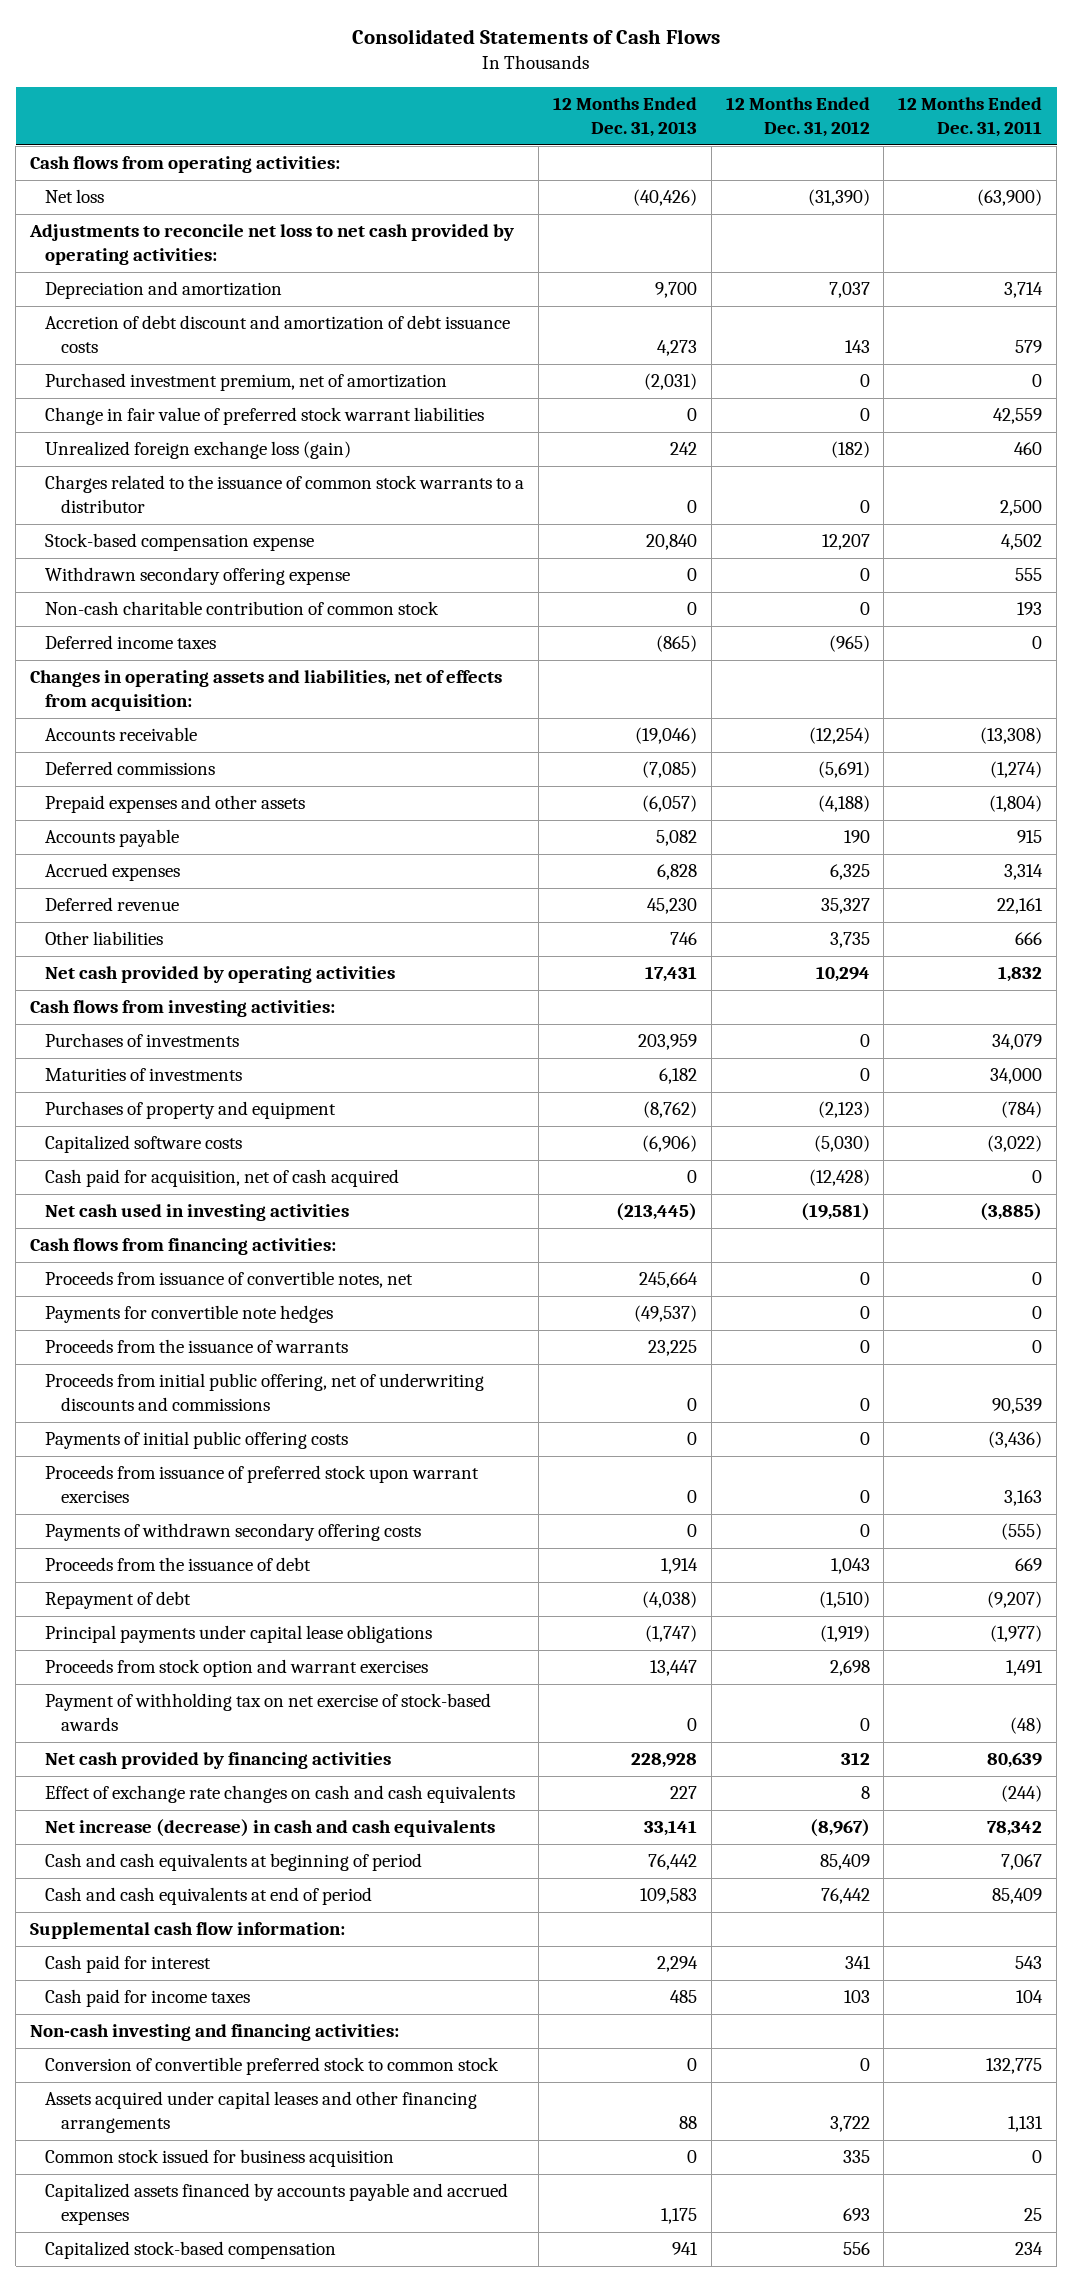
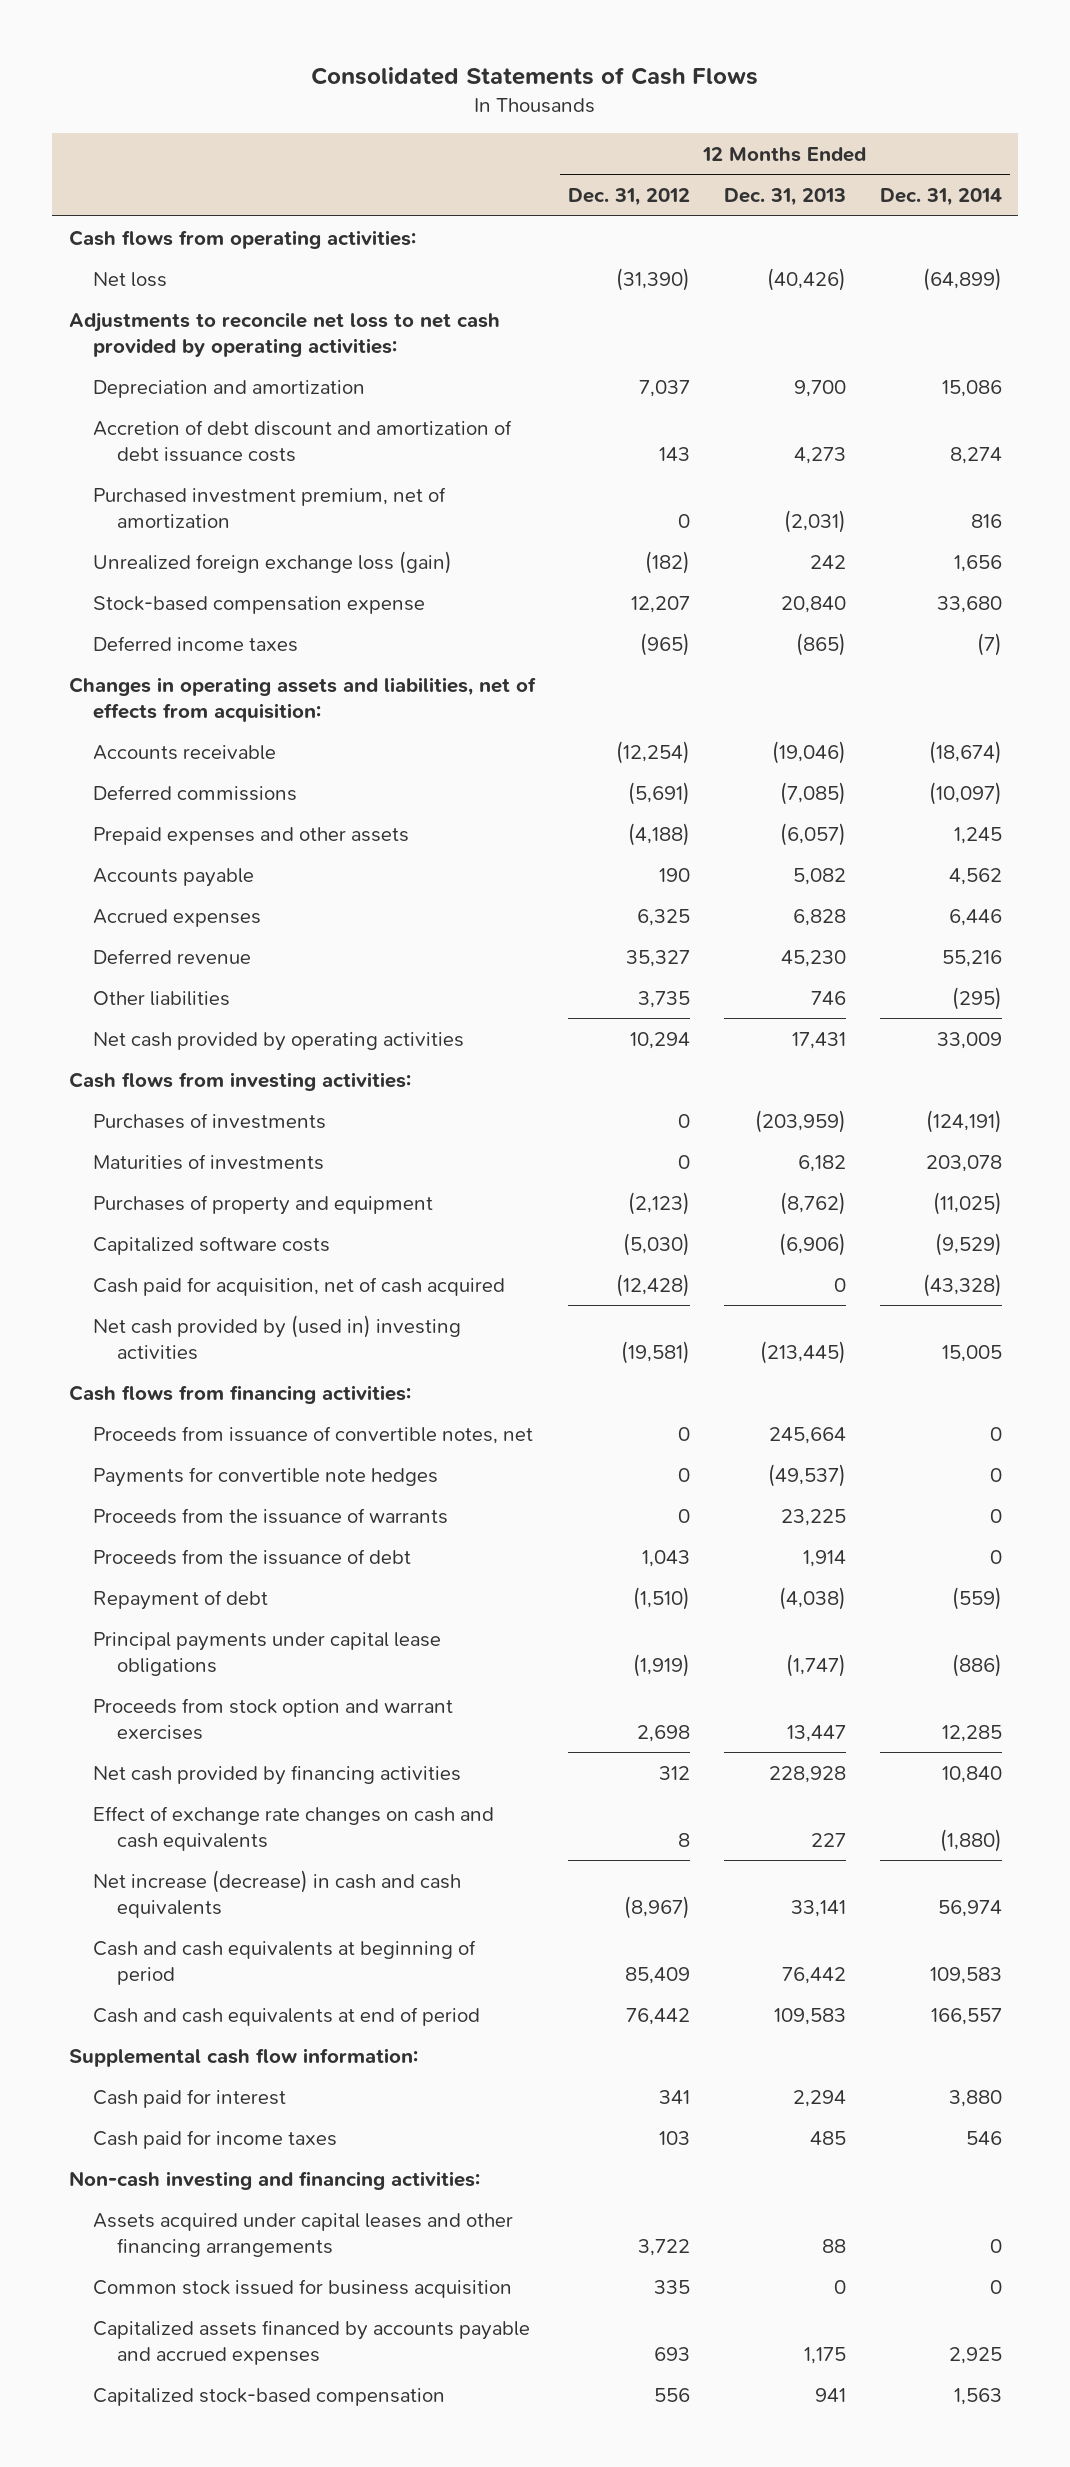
[898,97,1043,137] 12 Months Ended Dec. 31, 2011 -> none
none -> [879,188,1002,207] Dec. 31, 2014
[45,407,485,426] Change in fair value of preferred stock warrant liabilities -> none
[45,475,525,513] Charges related to the issuance of common stock warrants to a distributor -> none
[45,567,351,586] Withdrawn secondary offering expense -> none
[45,601,440,616] Non-cash charitable contribution of common stock -> none
[637,1034,697,1051] 203,959 -> [754,1109,846,1133] (203,959)
[45,1204,350,1222] Net cash used in investing activities -> [92,1314,461,1360] Net cash provided by (used in) investing activities
[45,1373,485,1411] Proceeds from initial public offering, net of underwriting discounts and commissions -> none
[45,1431,349,1450] Payments of initial public offering costs -> none
[45,1465,480,1503] Proceeds from issuance of preferred stock upon warrant exercises -> none
[45,1523,422,1542] Payments of withdrawn secondary offering costs -> none
[45,1693,492,1731] Payment of withholding tax on net exercise of stock-based awards -> none
[45,2057,500,2076] Conversion of convertible preferred stock to common stock -> none

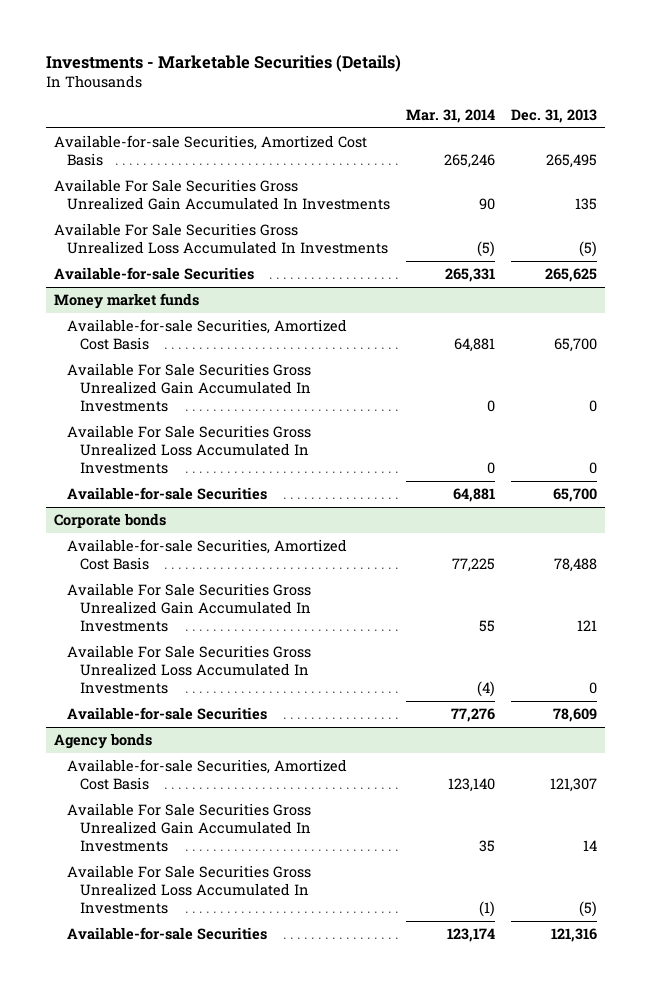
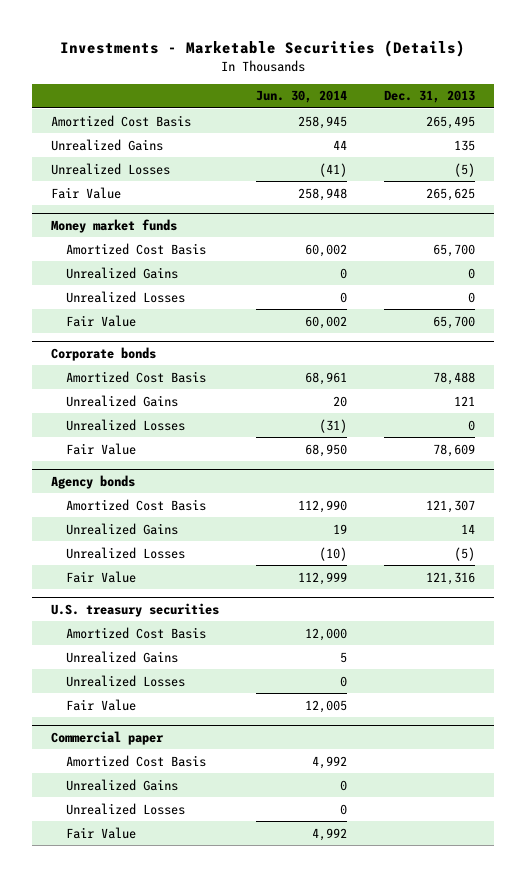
[405,108,495,123] Mar. 31, 2014 -> none
none -> [256,90,348,104] Jun. 30, 2014
[54,135,368,167] Available-for-sale Securities, Amortized Cost Basis -> [50,114,191,127] Amortized Cost Basis
[54,179,390,211] Available For Sale Securities Gross Unrealized Gain Accumulated In Investments -> [50,138,163,151] Unrealized Gains
[54,223,388,255] Available For Sale Securities Gross Unrealized Loss Accumulated In Investments -> [50,162,170,175] Unrealized Losses
[54,267,255,281] Available-for-sale Securities -> [50,186,121,199] Fair Value
[66,319,347,351] Available-for-sale Securities, Amortized Cost Basis -> [65,242,206,255] Amortized Cost Basis
[66,363,311,413] Available For Sale Securities Gross Unrealized Gain Accumulated In Investments -> [65,266,178,279] Unrealized Gains
[66,425,311,475] Available For Sale Securities Gross Unrealized Loss Accumulated In Investments -> [65,290,185,303] Unrealized Losses
[66,487,267,501] Available-for-sale Securities -> [65,314,136,327] Fair Value
[66,539,347,571] Available-for-sale Securities, Amortized Cost Basis -> [65,370,206,383] Amortized Cost Basis
[66,583,311,633] Available For Sale Securities Gross Unrealized Gain Accumulated In Investments -> [65,394,178,407] Unrealized Gains
[66,645,311,695] Available For Sale Securities Gross Unrealized Loss Accumulated In Investments -> [65,418,185,431] Unrealized Losses
[66,707,267,721] Available-for-sale Securities -> [65,442,136,455] Fair Value
[66,759,347,791] Available-for-sale Securities, Amortized Cost Basis -> [65,498,206,511] Amortized Cost Basis
[66,803,311,853] Available For Sale Securities Gross Unrealized Gain Accumulated In Investments -> [65,522,178,535] Unrealized Gains
[66,865,311,915] Available For Sale Securities Gross Unrealized Loss Accumulated In Investments -> [65,546,185,559] Unrealized Losses
[66,927,267,941] Available-for-sale Securities -> [65,570,136,583] Fair Value
none -> [50,602,219,617] U.S. treasury securities
none -> [65,626,206,639] Amortized Cost Basis
none -> [65,650,178,663] Unrealized Gains
none -> [65,674,185,687] Unrealized Losses
none -> [65,698,136,711] Fair Value
none -> [50,730,164,745] Commercial paper
none -> [65,754,206,767] Amortized Cost Basis
none -> [65,778,178,791] Unrealized Gains
none -> [65,802,185,815] Unrealized Losses
none -> [65,826,136,839] Fair Value

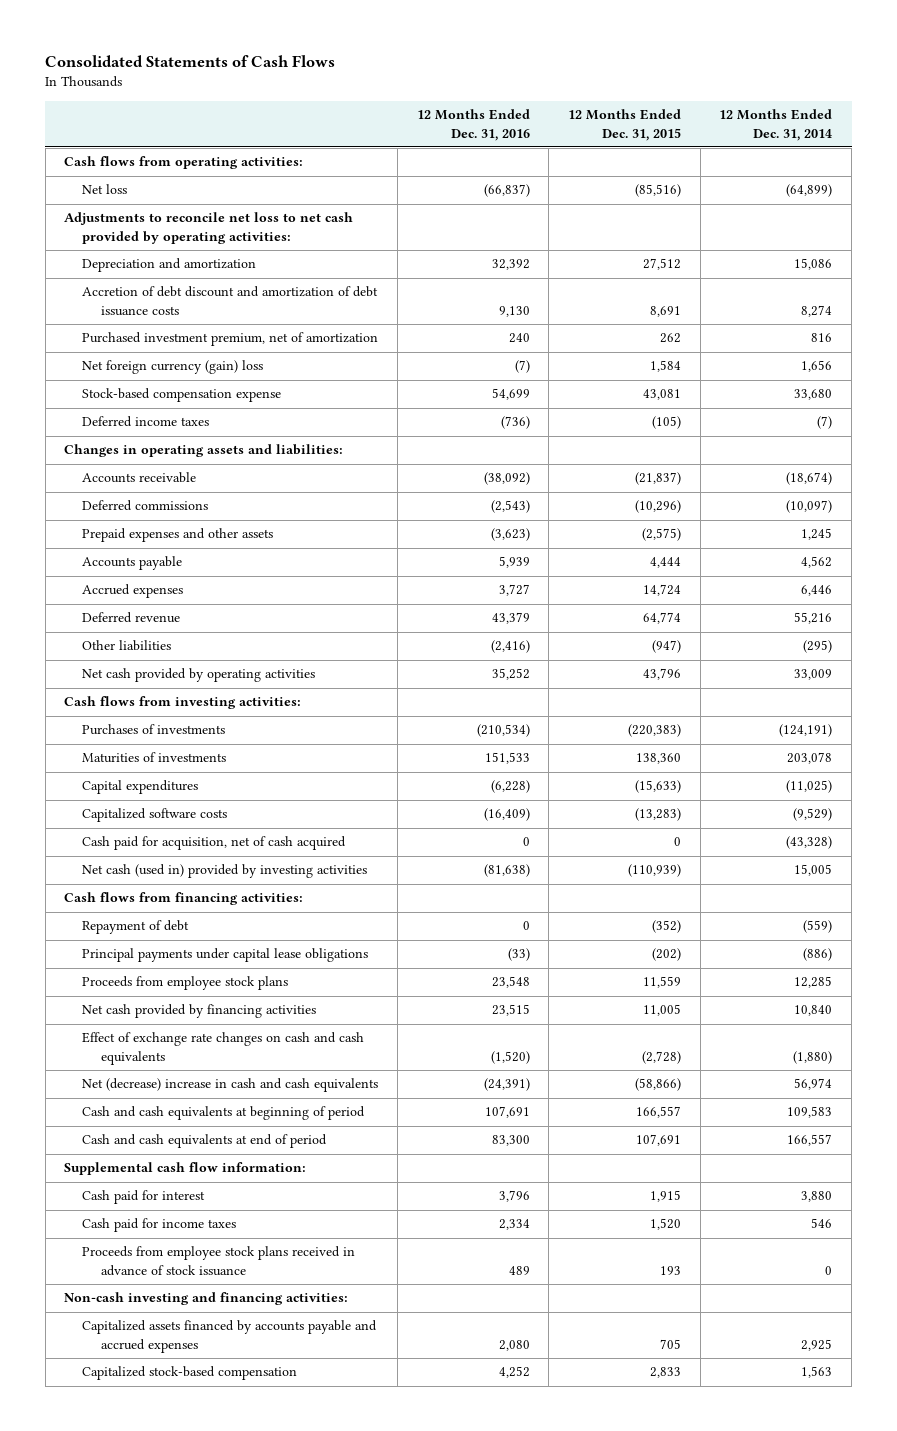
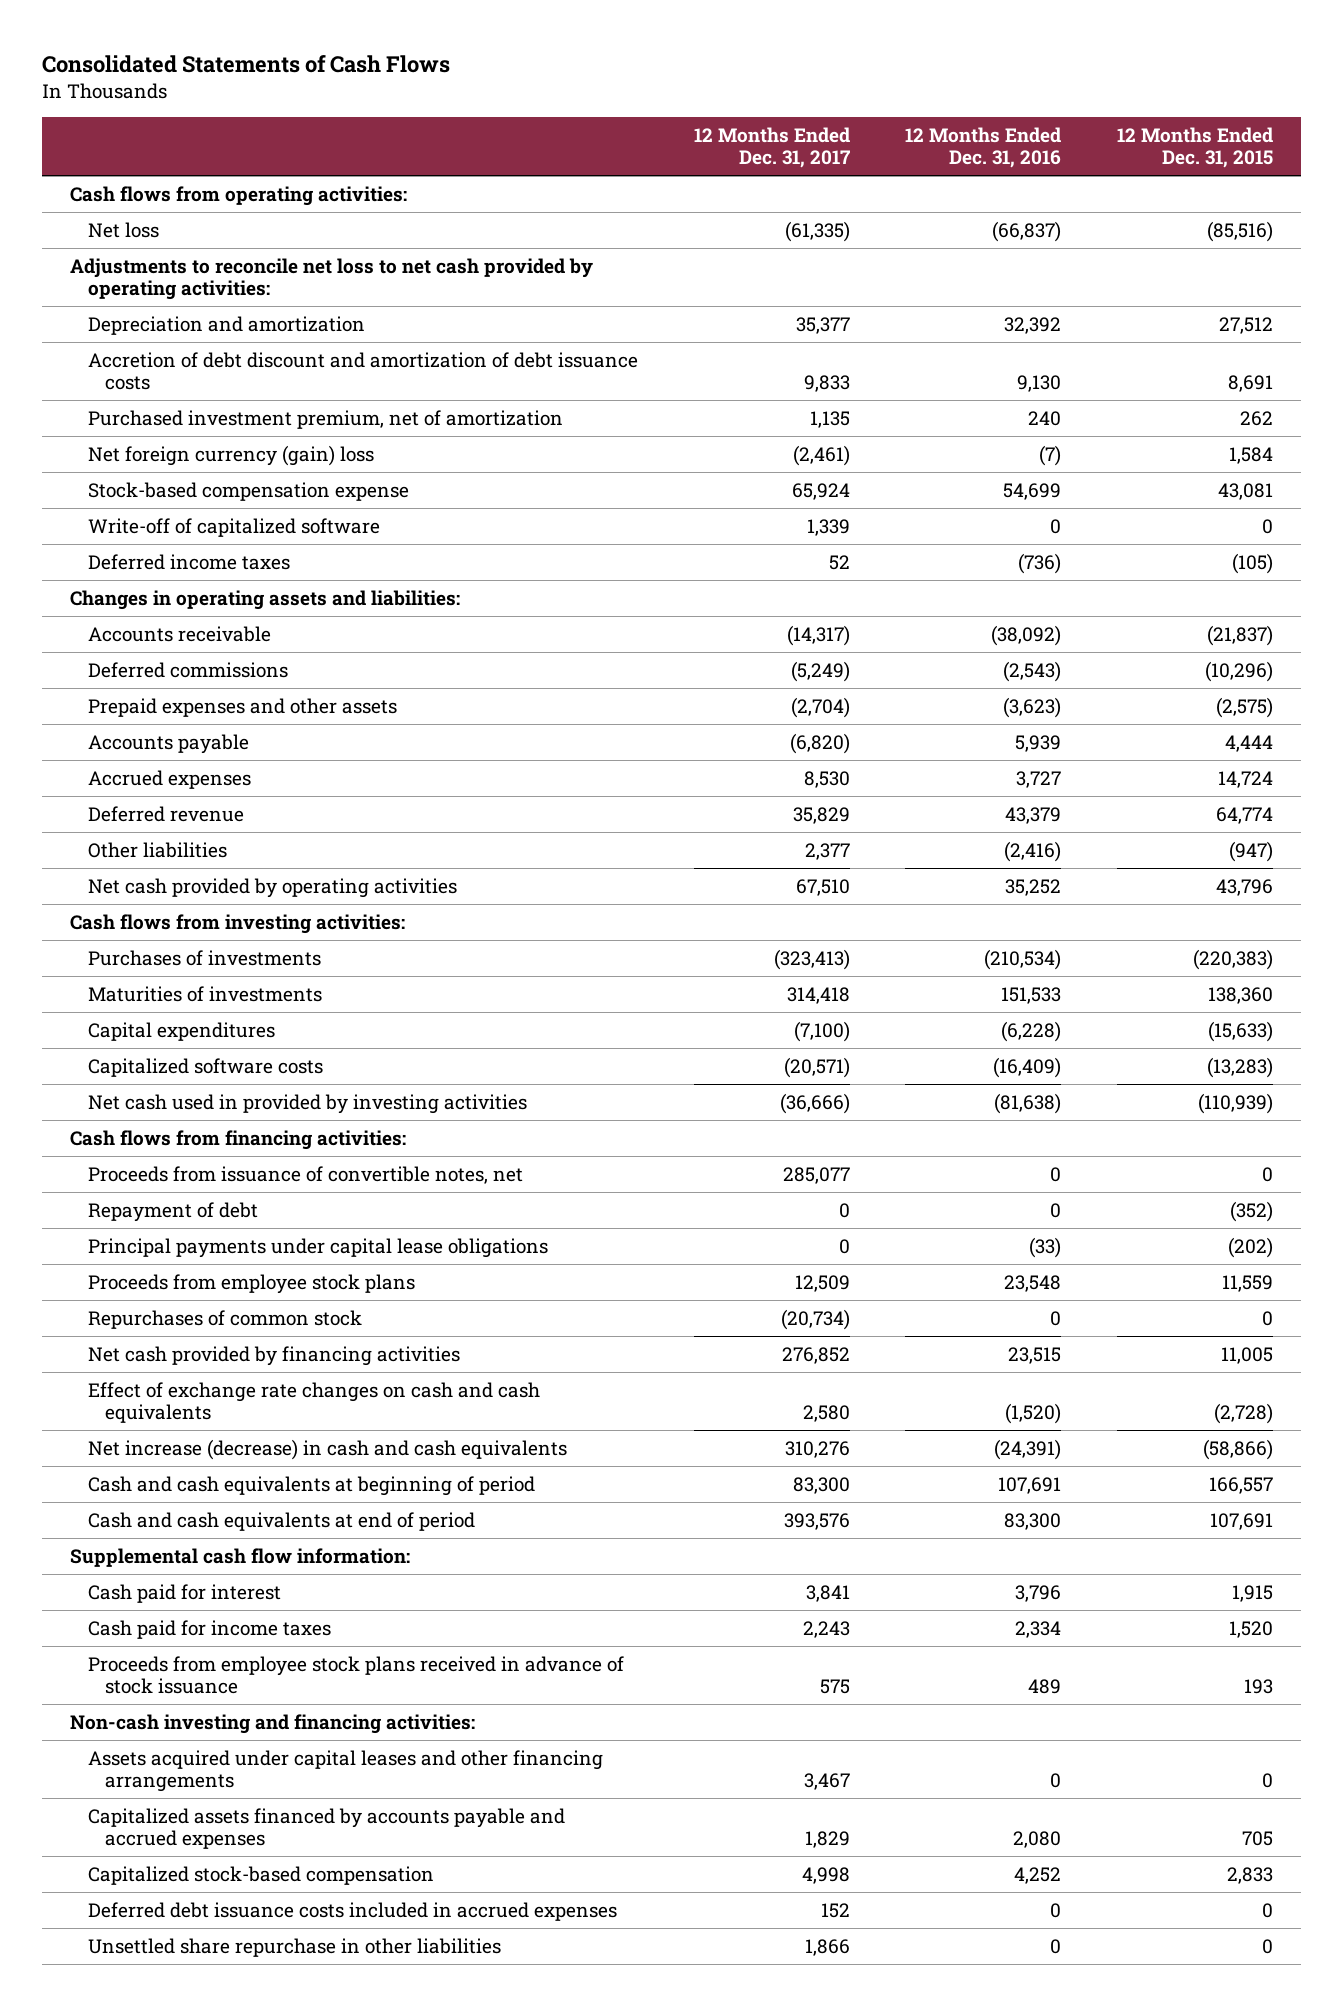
[719,109,833,141] 12 Months Ended Dec. 31, 2014 -> none
none -> [693,126,850,169] 12 Months Ended Dec. 31, 2017
none -> [87,517,380,537] Write-off of capitalized software
[82,836,347,851] Cash paid for acquisition, net of cash acquired -> none
[82,864,368,879] Net cash (used in) provided by investing activities -> [87,1093,527,1114] Net cash used in provided by investing activities
none -> [87,1165,523,1184] Proceeds from issuance of convertible notes, net
none -> [87,1309,362,1329] Repurchases of common stock
[82,1078,379,1093] Net (decrease) increase in cash and cash equivalents -> [87,1438,567,1460] Net increase (decrease) in cash and cash equivalents
none -> [87,1749,603,1793] Assets acquired under capital leases and other financing arrangements
none -> [87,1901,617,1921] Deferred debt issuance costs included in accrued expenses
none -> [87,1937,501,1957] Unsettled share repurchase in other liabilities

